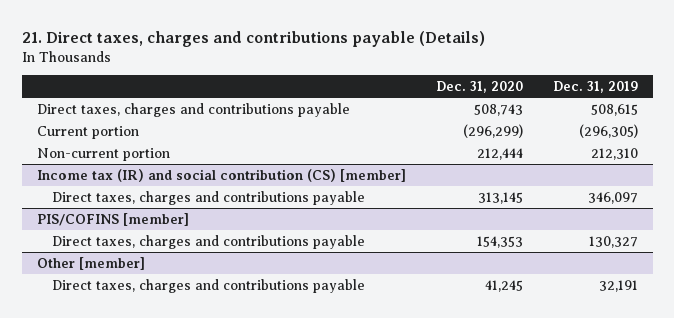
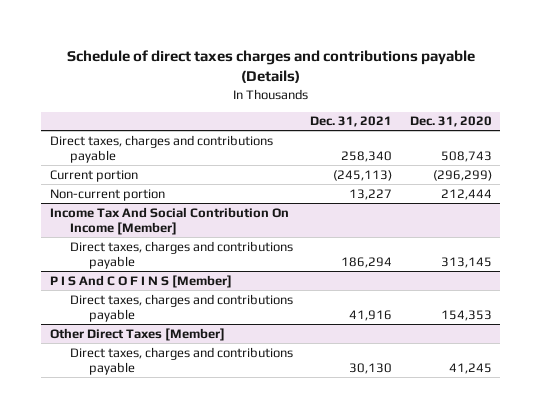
[21,30,485,47] 21. Direct taxes, charges and contributions payable (Details) -> [66,50,475,84] Schedule of direct taxes charges and contributions payable (Details)
[552,81,638,94] Dec. 31, 2019 -> none
none -> [310,116,393,128] Dec. 31, 2021
[36,168,406,182] Income tax (IR) and social contribution (CS) [member] -> [49,206,289,236] Income Tax And Social Contribution On Income [Member]
[36,212,189,226] PIS/COFINS [member] -> [49,274,232,288] P I S And C O F I N S [Member]
[36,256,145,270] Other [member] -> [49,327,225,341] Other Direct Taxes [Member]

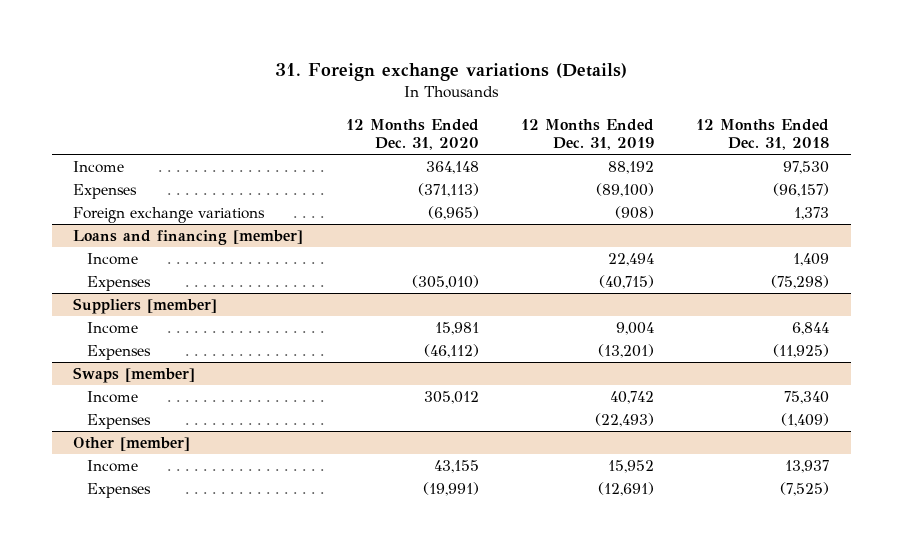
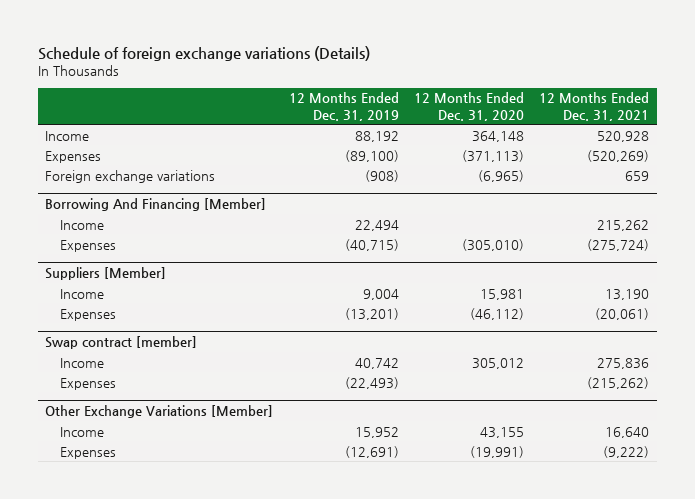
[275,63,628,82] 31. Foreign exchange variations (Details) -> [37,45,370,61] Schedule of foreign exchange variations (Details)
[696,118,830,151] 12 Months Ended Dec. 31, 2018 -> none
none -> [539,92,650,121] 12 Months Ended Dec. 31, 2021
[73,230,304,246] Loans and financing [member] -> [45,197,267,211] Borrowing And Financing [Member]
[73,298,218,315] Suppliers [member] -> [45,266,167,280] Suppliers [Member]
[73,367,196,384] Swaps [member] -> [45,335,198,349] Swap contract [member]
[73,437,191,452] Other [member] -> [45,404,274,418] Other Exchange Variations [Member]

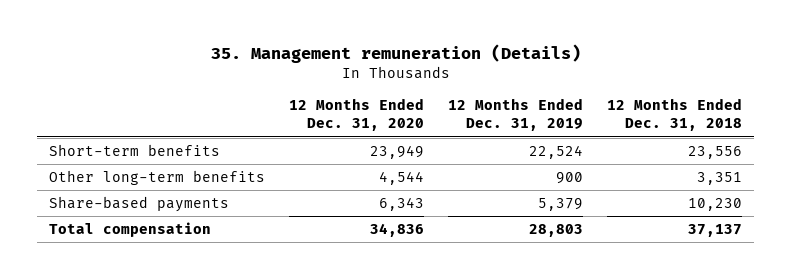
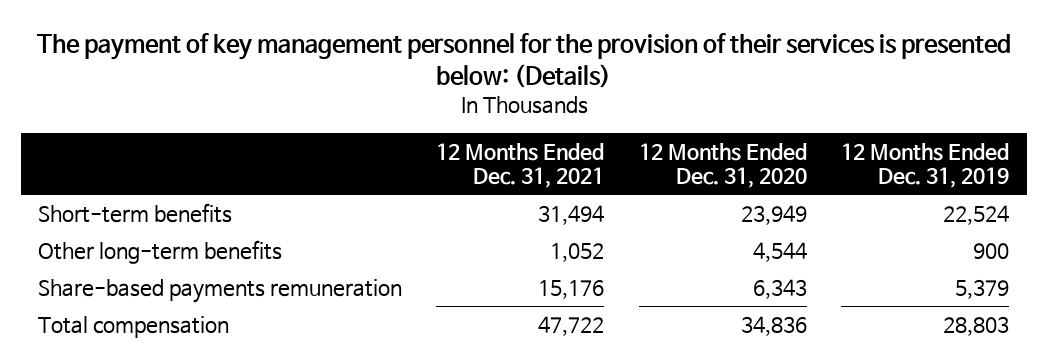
[210,43,581,63] 35. Management remuneration (Details) -> [36,33,1011,89] The payment of key management personnel for the provision of their services is presented below: (Details)
[607,98,743,132] 12 Months Ended Dec. 31, 2018 -> none
none -> [436,142,605,189] 12 Months Ended Dec. 31, 2021
[48,196,229,213] Share-based payments -> [37,278,402,303] Share-based payments remuneration

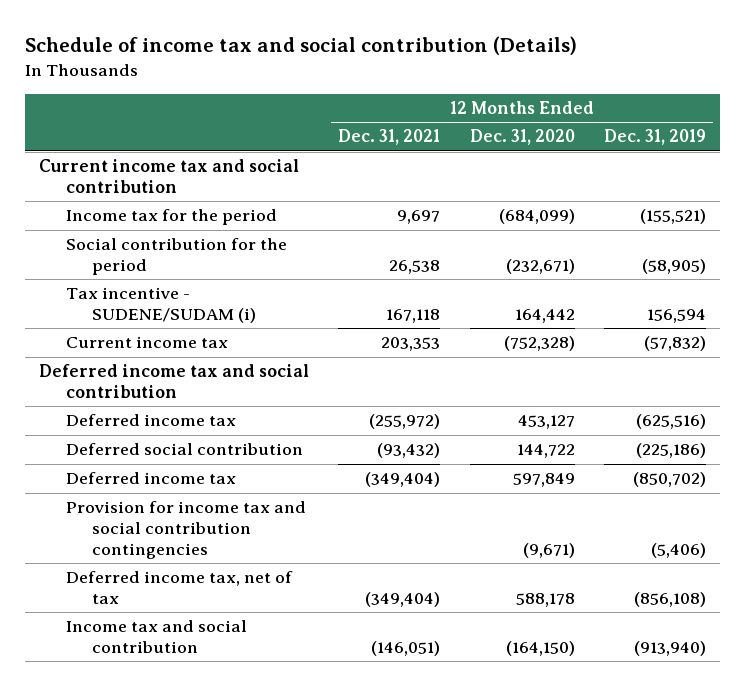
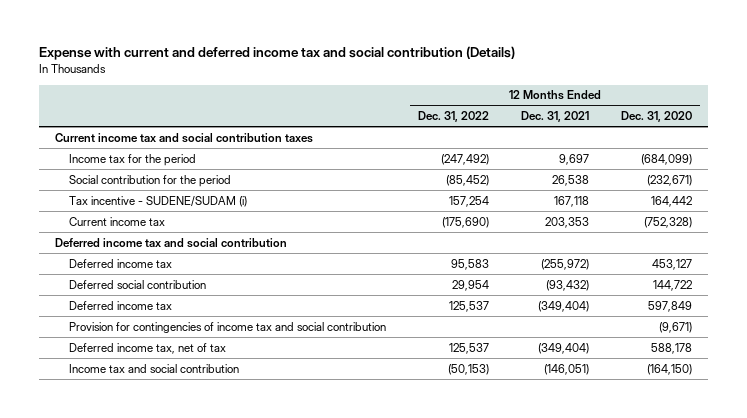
[24,36,577,56] Schedule of income tax and social contribution (Details) -> [39,46,516,61] Expense with current and deferred income tax and social contribution (Details)
[603,129,706,146] Dec. 31, 2019 -> none
none -> [417,111,489,123] Dec. 31, 2022
[39,159,300,194] Current income tax and social contribution -> [55,132,314,143] Current income tax and social contribution taxes
[65,501,306,559] Provision for income tax and social contribution contingencies -> [68,321,386,333] Provision for contingencies of income tax and social contribution

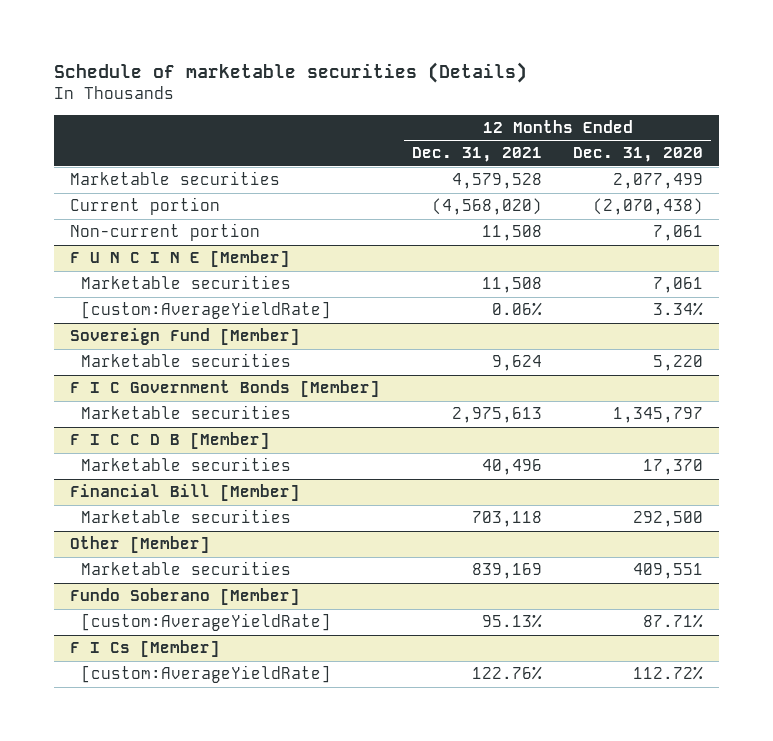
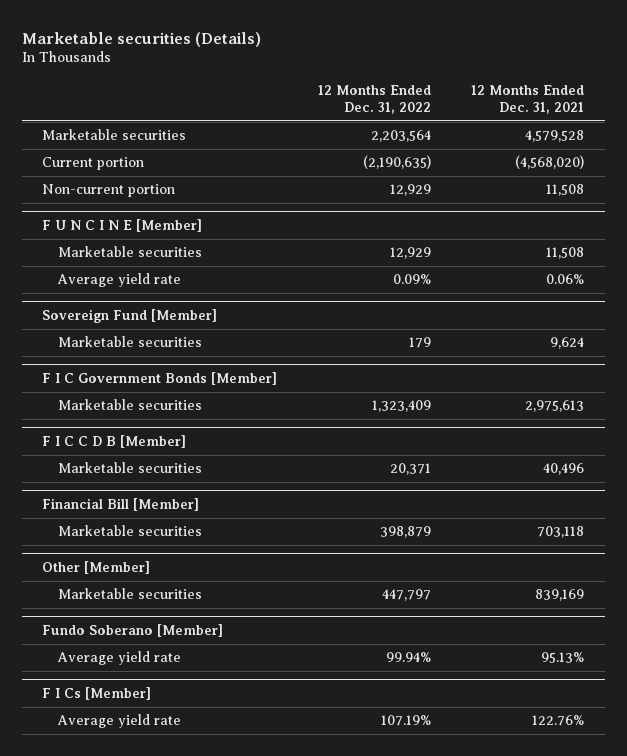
[54,62,528,84] Schedule of marketable securities (Details) -> [22,31,262,47] Marketable securities (Details)
[573,147,704,163] Dec. 31, 2020 -> none
none -> [317,84,431,114] 12 Months Ended Dec. 31, 2022
[81,301,332,320] [custom:AverageYieldRate] -> [56,273,181,288] Average yield rate
[81,613,332,632] [custom:AverageYieldRate] -> [56,651,181,666] Average yield rate
[81,665,332,684] [custom:AverageYieldRate] -> [56,714,181,729] Average yield rate

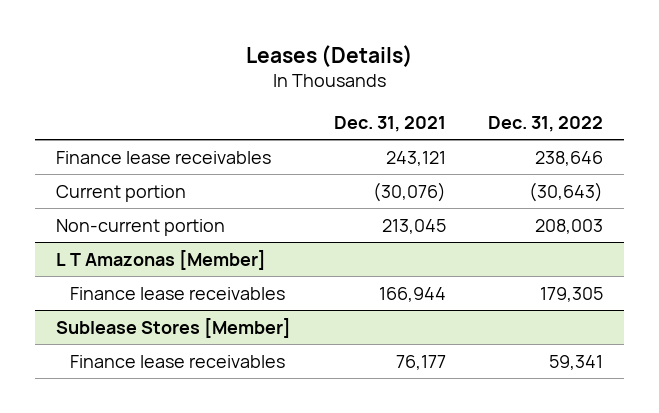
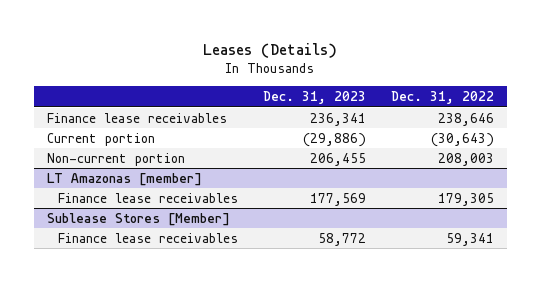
[333,115,446,132] Dec. 31, 2021 -> none
none -> [263,91,367,105] Dec. 31, 2023
[55,249,266,270] L T Amazonas [Member] -> [46,172,202,186] LT Amazonas [member]

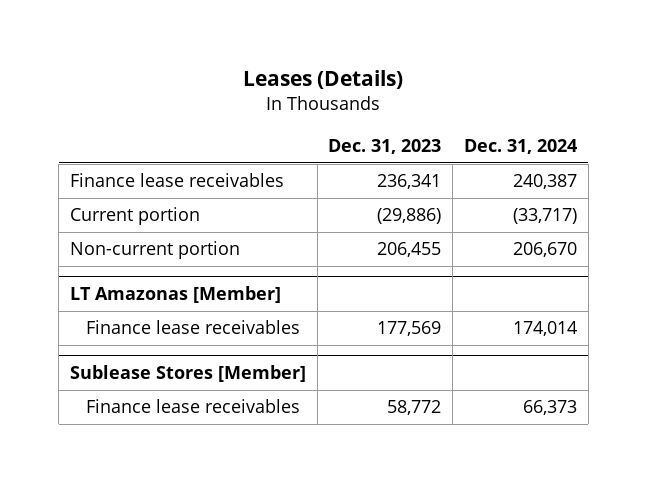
[391,91,495,105] Dec. 31, 2022 -> none
none -> [463,138,577,154] Dec. 31, 2024
[46,172,202,186] LT Amazonas [member] -> [69,286,281,304] LT Amazonas [Member]

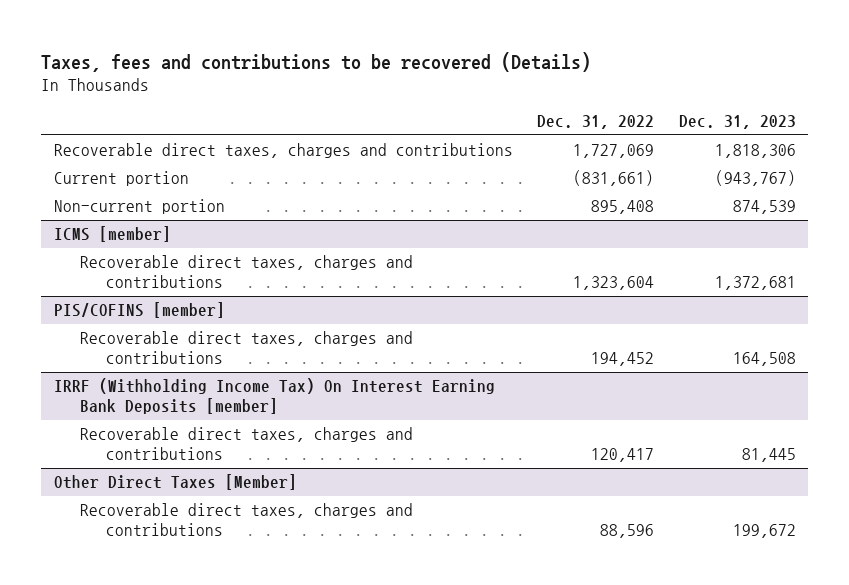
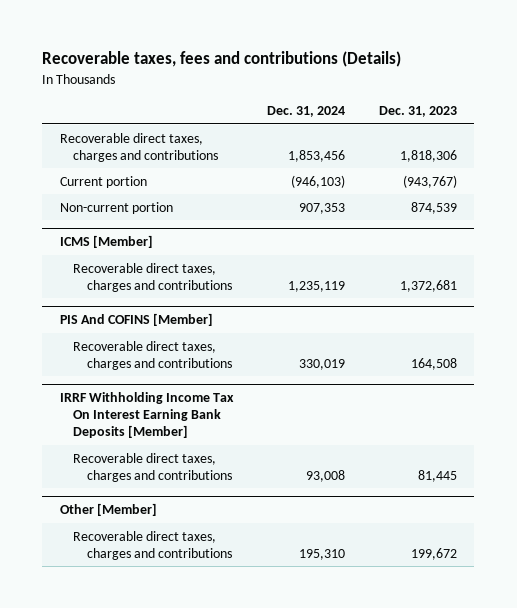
[41,51,592,72] Taxes, fees and contributions to be recovered (Details) -> [42,51,402,68] Recoverable taxes, fees and contributions (Details)
[537,115,655,130] Dec. 31, 2022 -> none
none -> [266,106,345,118] Dec. 31, 2024
[53,226,171,243] ICMS [member] -> [59,235,153,249] ICMS [Member]
[53,302,225,319] PIS/COFINS [member] -> [59,313,213,327] PIS And COFINS [Member]
[53,378,495,415] IRRF (Withholding Income Tax) On Interest Earning Bank Deposits [member] -> [59,392,234,439] IRRF Withholding Income Tax On Interest Earning Bank Deposits [Member]
[53,474,297,491] Other Direct Taxes [Member] -> [59,503,157,517] Other [Member]

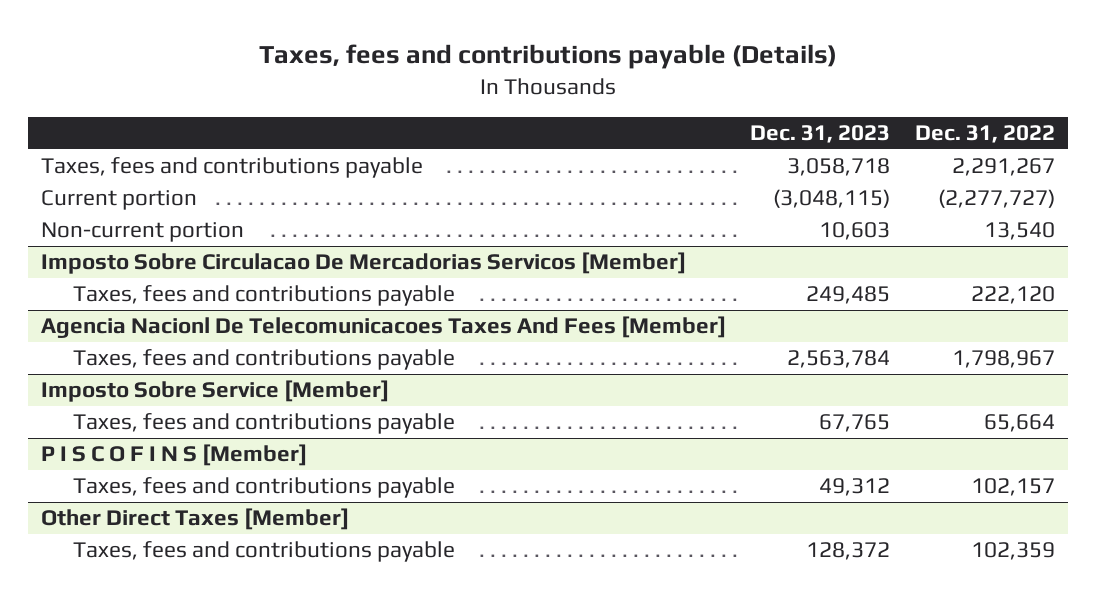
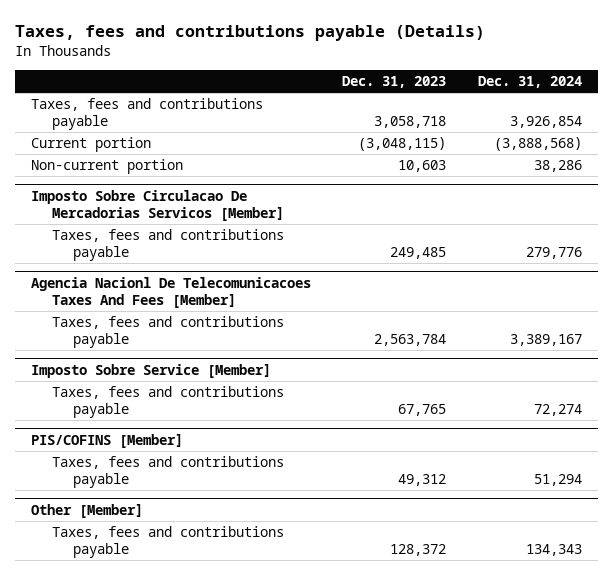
[915,124,1056,143] Dec. 31, 2022 -> none
none -> [477,76,582,89] Dec. 31, 2024
[40,444,307,467] P I S C O F I N S [Member] -> [30,433,183,448] PIS/COFINS [Member]
[40,508,349,531] Other Direct Taxes [Member] -> [30,503,143,518] Other [Member]

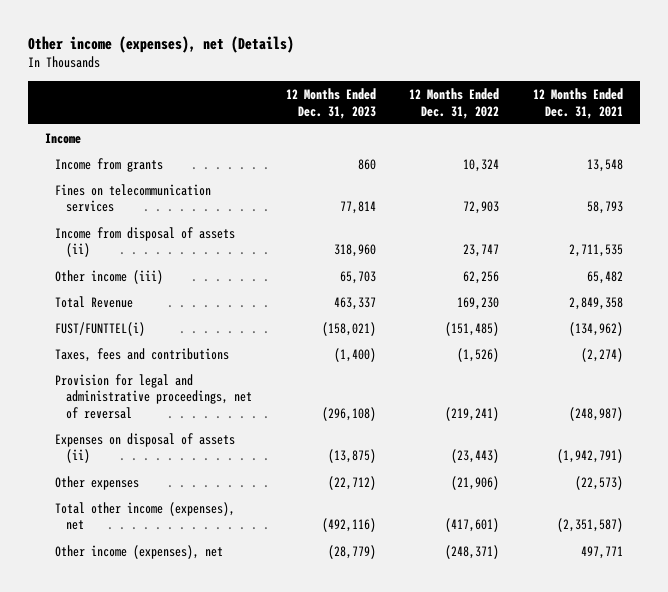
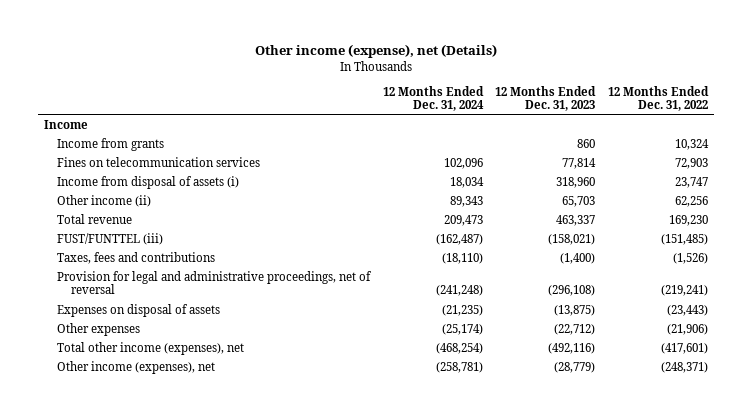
[27,35,294,53] Other income (expenses), net (Details) -> [254,44,497,59] Other income (expense), net (Details)
[532,87,623,119] 12 Months Ended Dec. 31, 2021 -> none
none -> [382,85,484,111] 12 Months Ended Dec. 31, 2024
[55,226,236,258] Income from disposal of assets (ii) -> [57,175,240,189] Income from disposal of assets (i)
[55,269,164,284] Other income (iii) -> [57,194,152,207] Other income (ii)
[55,295,134,308] Total Revenue -> [57,213,133,224] Total revenue
[55,321,146,336] FUST/FUNTTEL(i) -> [57,232,164,245] FUST/FUNTTEL (iii)
[55,432,236,464] Expenses on disposal of assets (ii) -> [57,303,221,317] Expenses on disposal of assets

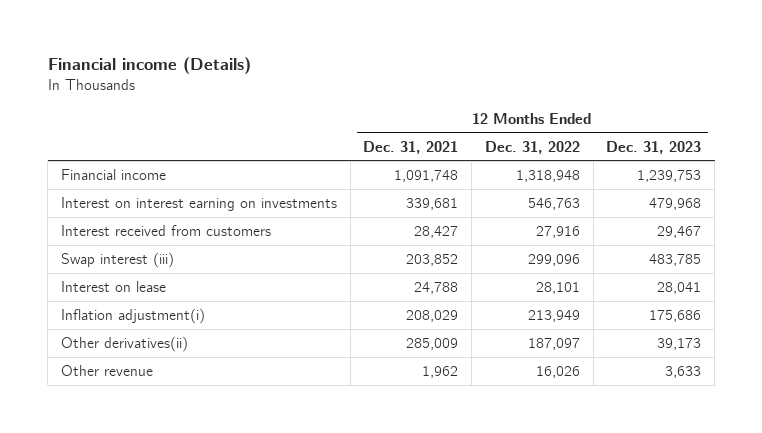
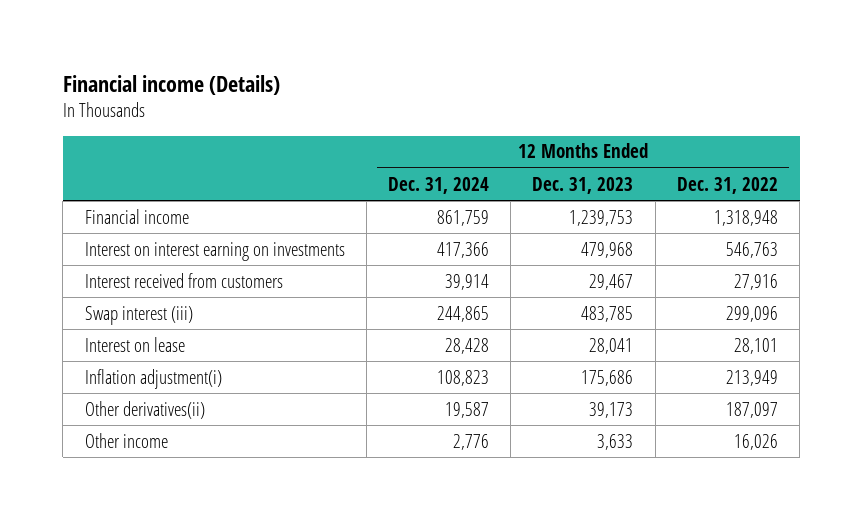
[363,140,459,154] Dec. 31, 2021 -> none
none -> [388,176,490,194] Dec. 31, 2024
[60,364,153,376] Other revenue -> [84,432,168,448] Other income

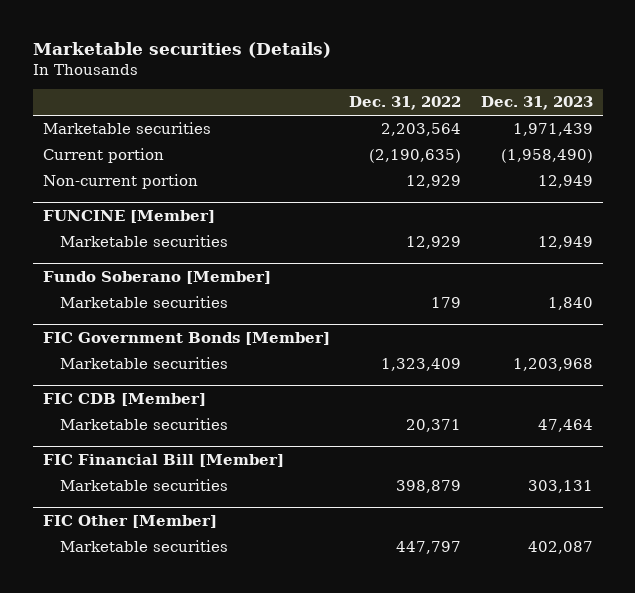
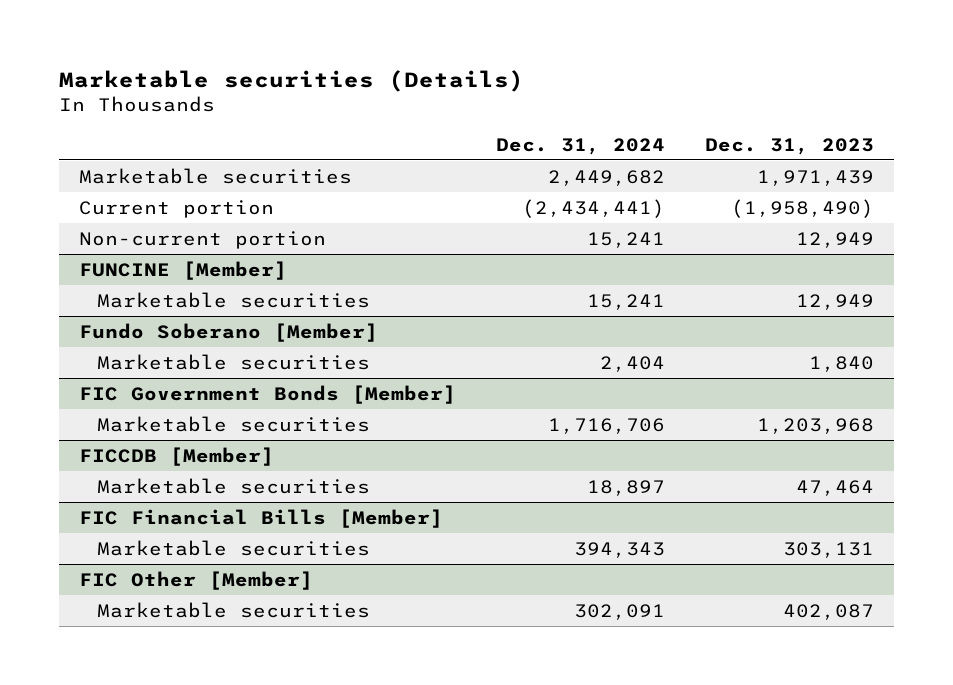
[349,96,462,111] Dec. 31, 2022 -> none
none -> [496,137,666,155] Dec. 31, 2024
[42,392,206,406] FIC CDB [Member] -> [79,446,275,466] FICCDB [Member]
[42,453,284,467] FIC Financial Bill [Member] -> [79,508,444,528] FIC Financial Bills [Member]

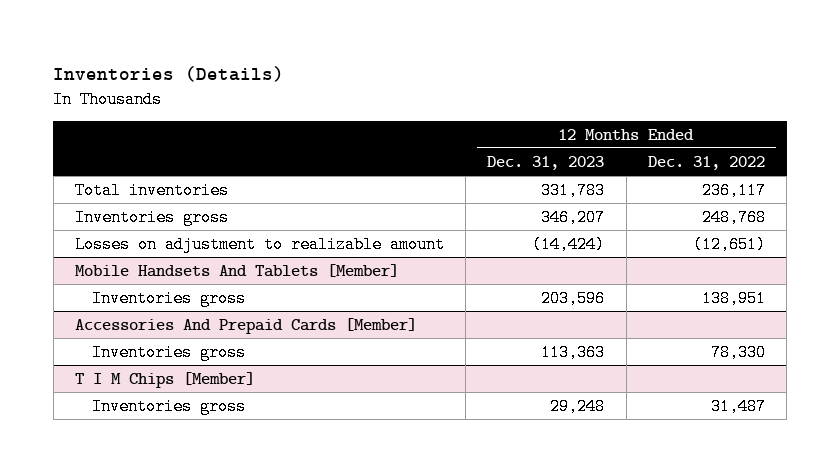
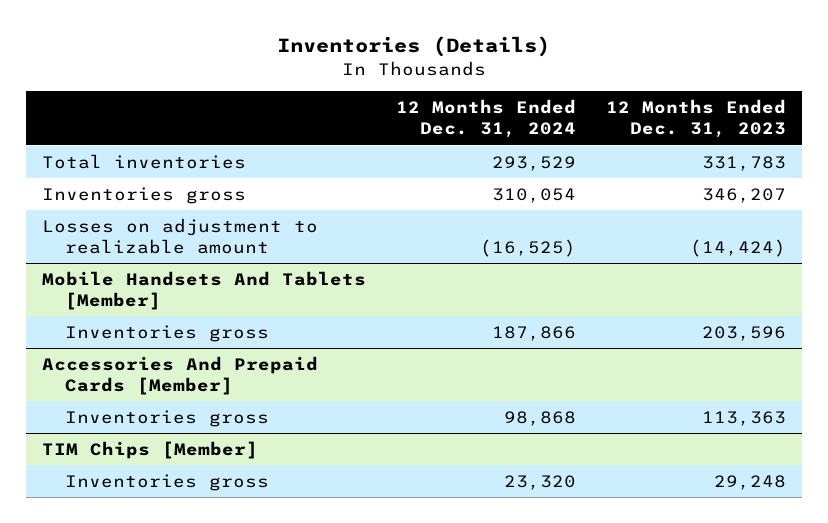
[647,155,765,170] Dec. 31, 2022 -> none
none -> [395,99,576,139] 12 Months Ended Dec. 31, 2024
[74,371,255,388] T I M Chips [Member] -> [41,440,258,459] TIM Chips [Member]

